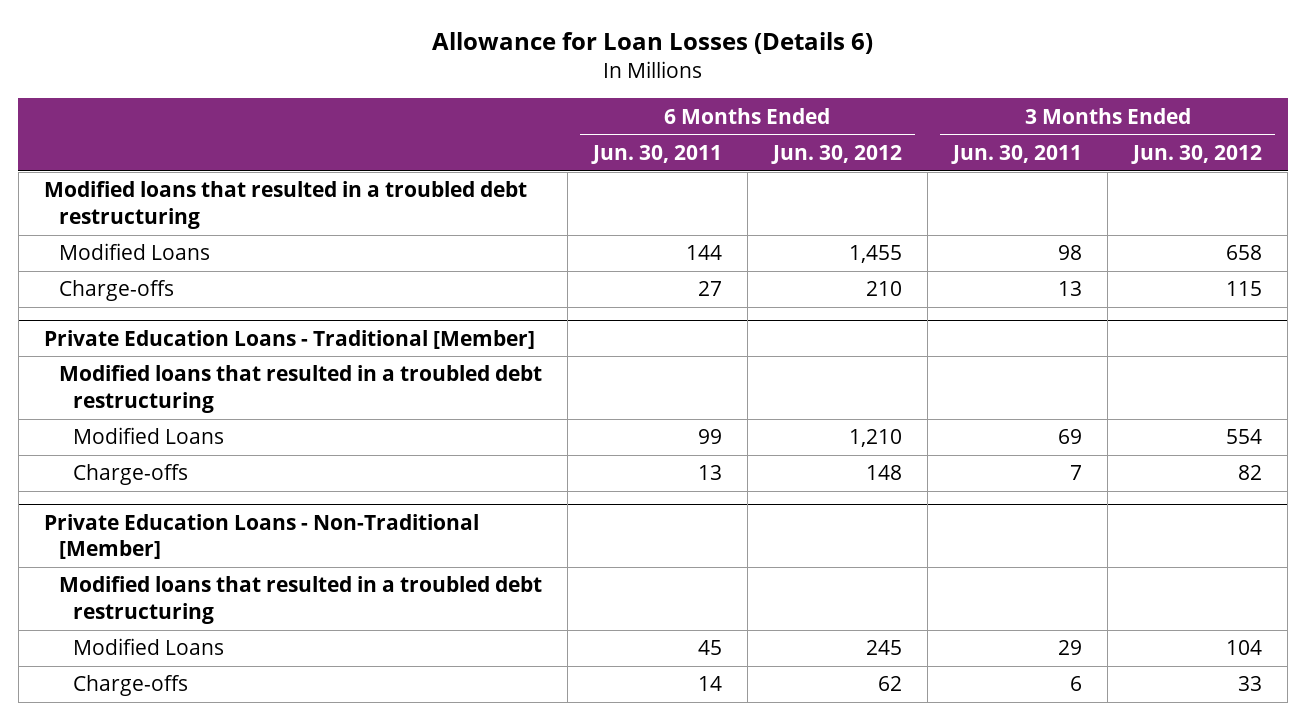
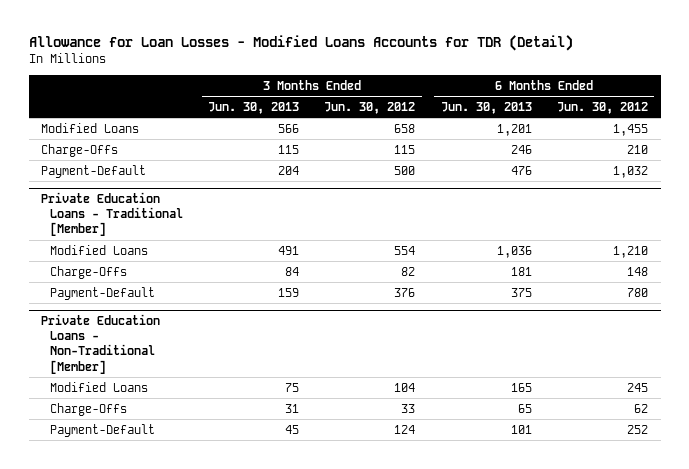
[431,31,873,54] Allowance for Loan Losses (Details 6) -> [28,35,573,52] Allowance for Loan Losses - Modified Loans Accounts for TDR (Detail)
[590,144,722,164] Jun. 30, 2011 -> none
[950,144,1082,164] Jun. 30, 2011 -> none
none -> [208,101,300,114] Jun. 30, 2013
none -> [440,101,532,114] Jun. 30, 2013
[43,181,527,229] Modified loans that resulted in a troubled debt restructuring -> none
[58,280,174,302] Charge-offs -> [41,143,119,157] Charge-Offs
none -> [41,164,147,178] Payment-Default
[58,365,542,413] Modified loans that resulted in a troubled debt restructuring -> none
[73,464,189,486] Charge-offs -> [49,265,127,279] Charge-Offs
none -> [49,286,155,300] Payment-Default
[58,576,542,624] Modified loans that resulted in a troubled debt restructuring -> none
[73,675,189,697] Charge-offs -> [49,402,127,416] Charge-Offs
none -> [49,423,155,437] Payment-Default

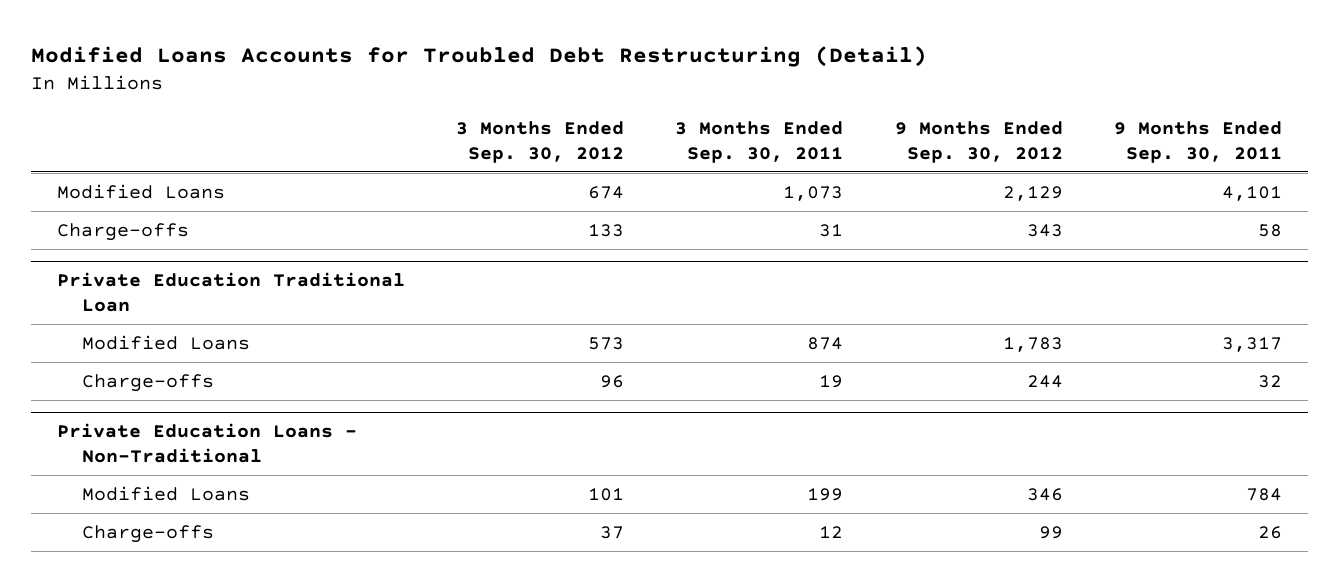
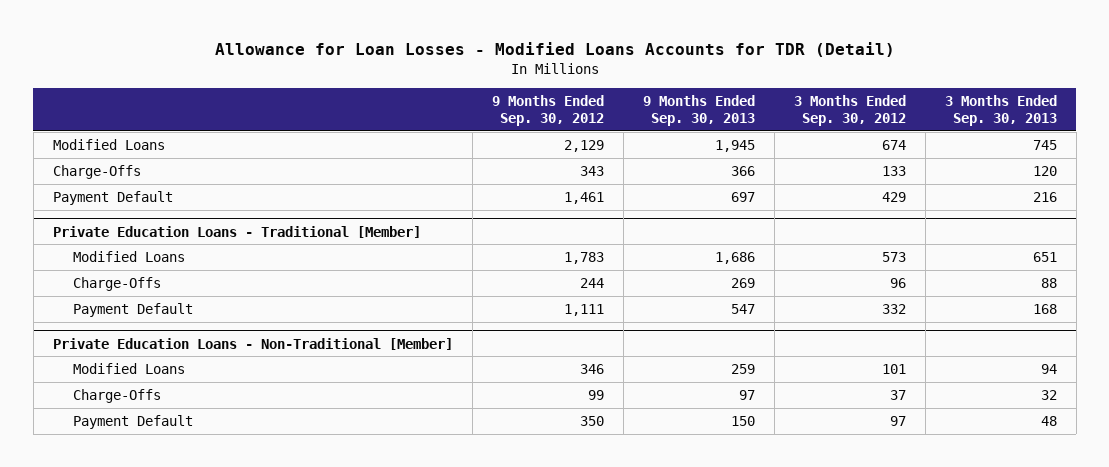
[31,46,928,68] Modified Loans Accounts for Troubled Debt Restructuring (Detail) -> [214,41,895,57] Allowance for Loan Losses - Modified Loans Accounts for TDR (Detail)
[675,121,844,163] 3 Months Ended Sep. 30, 2011 -> none
[1113,121,1282,163] 9 Months Ended Sep. 30, 2011 -> none
none -> [642,94,755,127] 9 Months Ended Sep. 30, 2013
none -> [944,94,1057,127] 3 Months Ended Sep. 30, 2013
[56,222,189,241] Charge-offs -> [52,164,141,179] Charge-Offs
none -> [52,190,173,205] Payment Default
[56,272,405,312] Private Education Traditional Loan -> [52,225,421,238] Private Education Loans - Traditional [Member]
[82,373,215,392] Charge-offs -> [73,276,162,291] Charge-Offs
none -> [73,302,194,317] Payment Default
[56,423,357,463] Private Education Loans - Non-Traditional -> [52,337,453,350] Private Education Loans - Non-Traditional [Member]
[82,524,215,543] Charge-offs -> [73,388,162,403] Charge-Offs
none -> [73,414,194,429] Payment Default

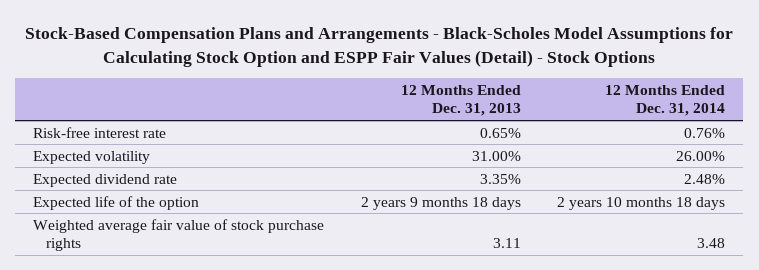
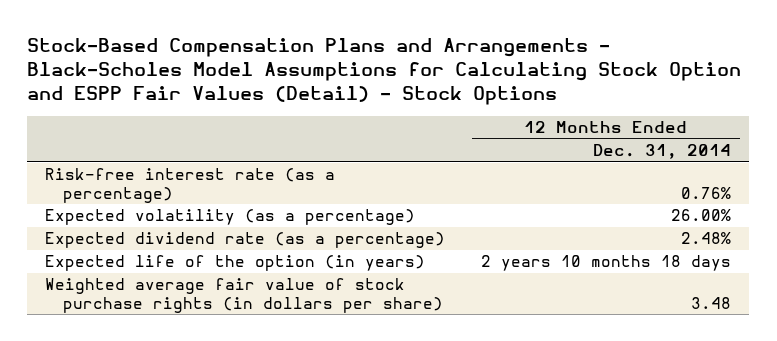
[400,84,521,117] 12 Months Ended Dec. 31, 2013 -> none
[33,126,167,138] Risk-free interest rate -> [45,168,336,203] Risk-free interest rate (as a percentage)
[33,150,151,164] Expected volatility -> [45,209,416,226] Expected volatility (as a percentage)
[33,173,178,187] Expected dividend rate -> [45,232,446,249] Expected dividend rate (as a percentage)
[33,195,200,210] Expected life of the option -> [45,255,426,272] Expected life of the option (in years)
[33,218,325,252] Weighted average fair value of stock purchase rights -> [45,278,443,313] Weighted average fair value of stock purchase rights (in dollars per share)

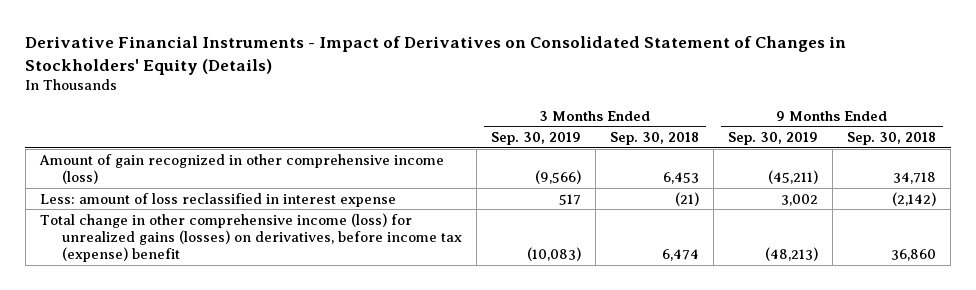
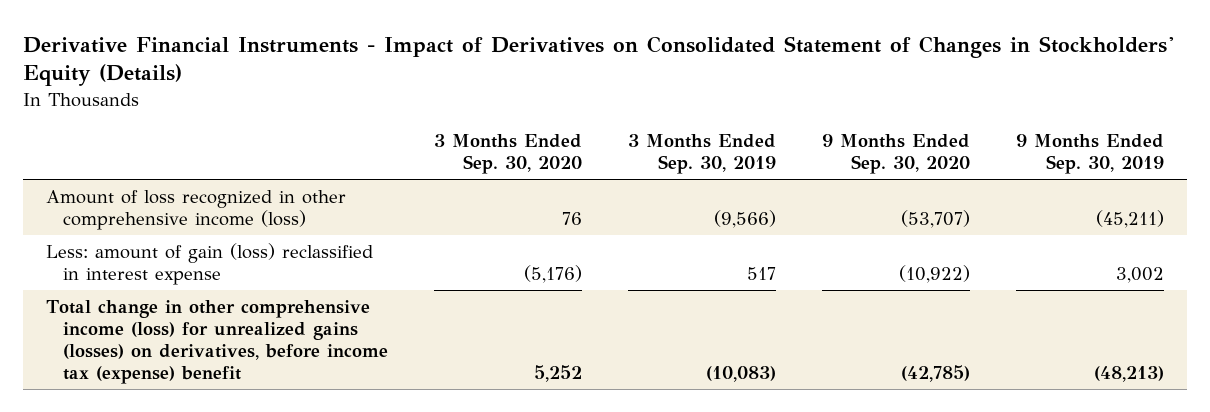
[610,132,700,146] Sep. 30, 2018 -> none
[847,132,937,146] Sep. 30, 2018 -> none
none -> [433,134,582,175] 3 Months Ended Sep. 30, 2020
none -> [822,134,971,175] 9 Months Ended Sep. 30, 2020
[38,153,444,185] Amount of gain recognized in other comprehensive income (loss) -> [45,190,346,230] Amount of loss recognized in other comprehensive income (loss)
[39,192,396,207] Less: amount of loss reclassified in interest expense -> [45,243,373,285] Less: amount of gain (loss) reclassified in interest expense

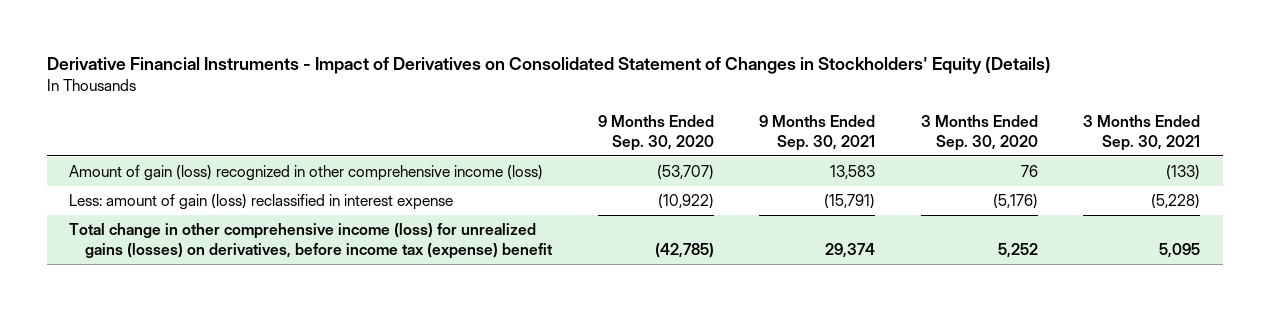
[627,134,776,175] 3 Months Ended Sep. 30, 2019 -> none
[1016,134,1165,175] 9 Months Ended Sep. 30, 2019 -> none
none -> [759,114,876,151] 9 Months Ended Sep. 30, 2021
none -> [1083,114,1201,151] 3 Months Ended Sep. 30, 2021
[45,190,346,230] Amount of loss recognized in other comprehensive income (loss) -> [69,165,544,182] Amount of gain (loss) recognized in other comprehensive income (loss)

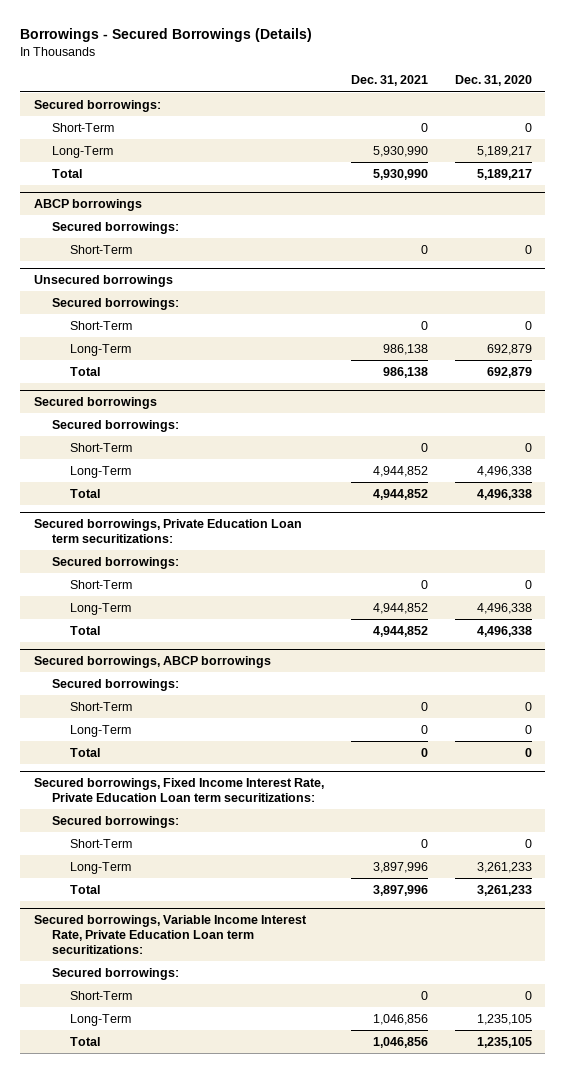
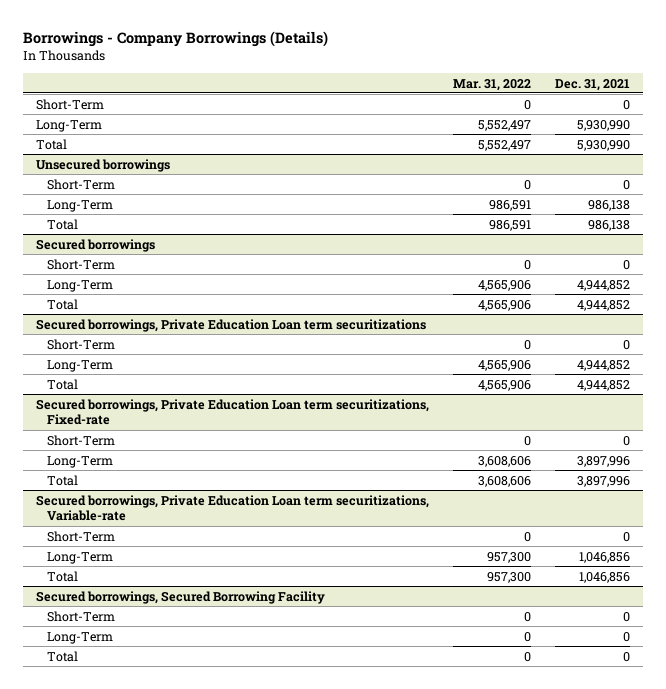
[20,28,313,43] Borrowings - Secured Borrowings (Details) -> [23,31,329,48] Borrowings - Company Borrowings (Details)
[454,75,532,87] Dec. 31, 2020 -> none
none -> [452,78,531,91] Mar. 31, 2022
[33,99,161,112] Secured borrowings: -> none
[33,199,142,212] ABCP borrowings -> none
[52,221,180,234] Secured borrowings: -> none
[70,244,133,254] Short-Term -> none
[52,297,180,310] Secured borrowings: -> none
[52,419,180,432] Secured borrowings: -> none
[52,556,180,569] Secured borrowings: -> none
[33,519,302,544] Secured borrowings, Private Education Loan term securitizations: -> [35,318,426,332] Secured borrowings, Private Education Loan term securitizations
[33,656,271,669] Secured borrowings, ABCP borrowings -> none
[52,678,180,691] Secured borrowings: -> none
[70,701,133,711] Short-Term -> none
[70,724,132,737] Long-Term -> none
[70,747,101,757] Total -> none
[52,815,180,828] Secured borrowings: -> none
[33,778,324,803] Secured borrowings, Fixed Income Interest Rate, Private Education Loan term securitizations: -> [35,398,429,426] Secured borrowings, Private Education Loan term securitizations, Fixed-rate
[52,967,180,980] Secured borrowings: -> none
[33,915,307,955] Secured borrowings, Variable Income Interest Rate, Private Education Loan term securitizations: -> [35,494,429,522] Secured borrowings, Private Education Loan term securitizations, Variable-rate
none -> [35,590,325,604] Secured borrowings, Secured Borrowing Facility
none -> [46,610,115,622] Short-Term
none -> [46,631,113,644] Long-Term
none -> [46,650,78,662] Total

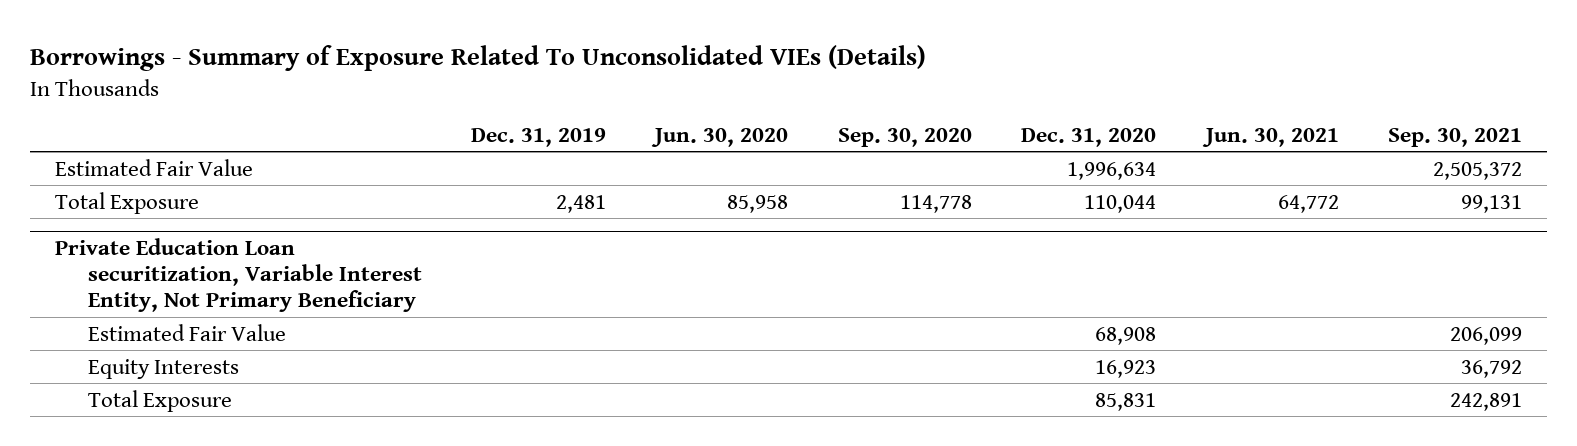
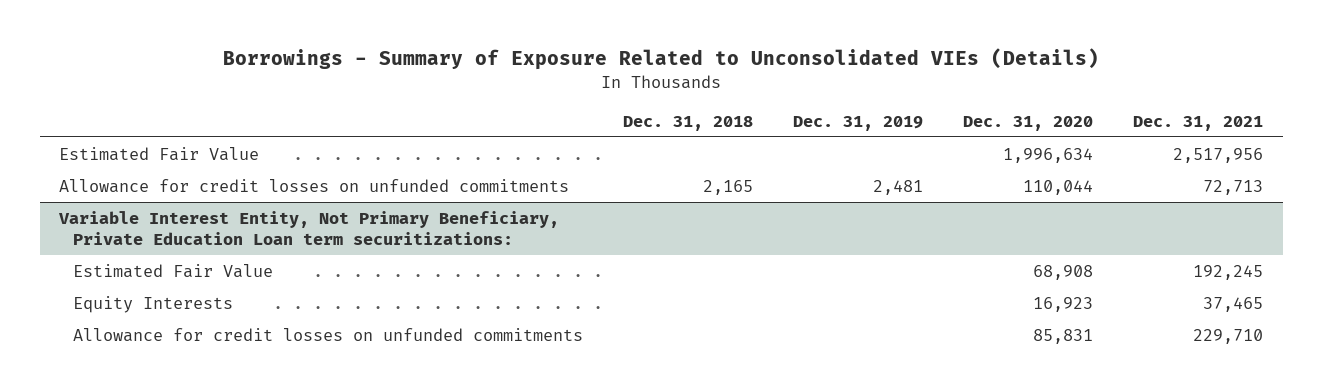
[30,45,927,72] Borrowings - Summary of Exposure Related To Unconsolidated VIEs (Details) -> [223,48,1100,71] Borrowings - Summary of Exposure Related to Unconsolidated VIEs (Details)
[651,127,789,147] Jun. 30, 2020 -> none
[837,127,972,147] Sep. 30, 2020 -> none
[1201,127,1339,147] Jun. 30, 2021 -> none
[1388,127,1523,147] Sep. 30, 2021 -> none
none -> [623,115,754,131] Dec. 31, 2018
none -> [1132,115,1263,131] Dec. 31, 2021
[55,191,200,214] Total Exposure -> [59,178,570,193] Allowance for credit losses on unfunded commitments
[55,237,422,313] Private Education Loan securitization, Variable Interest Entity, Not Primary Beneficiary -> [58,210,560,245] Variable Interest Entity, Not Primary Beneficiary, Private Education Loan term securitizations:
[87,389,232,412] Total Exposure -> [73,327,584,342] Allowance for credit losses on unfunded commitments

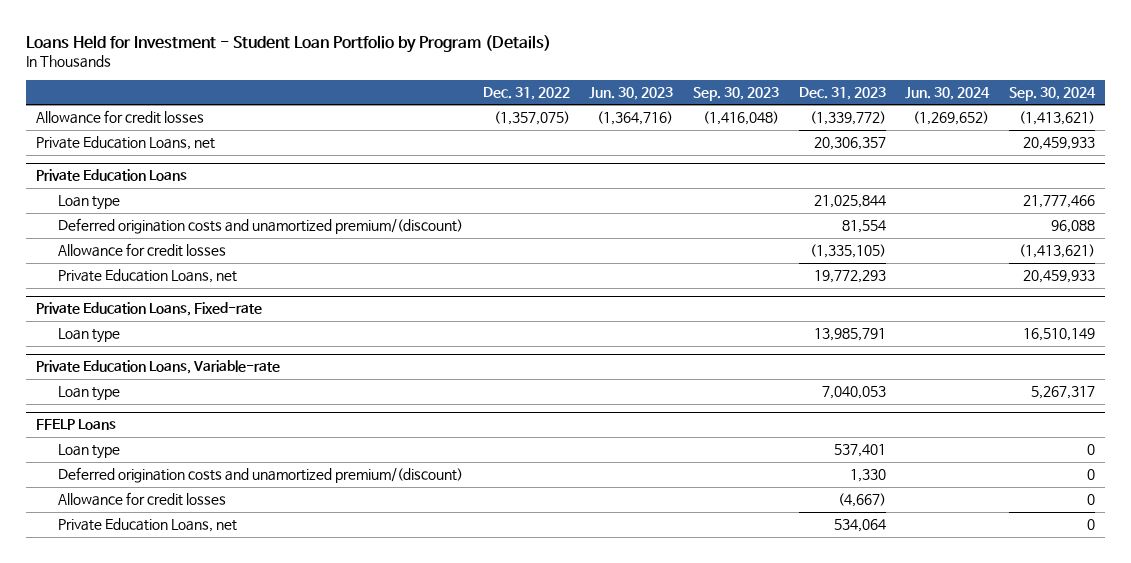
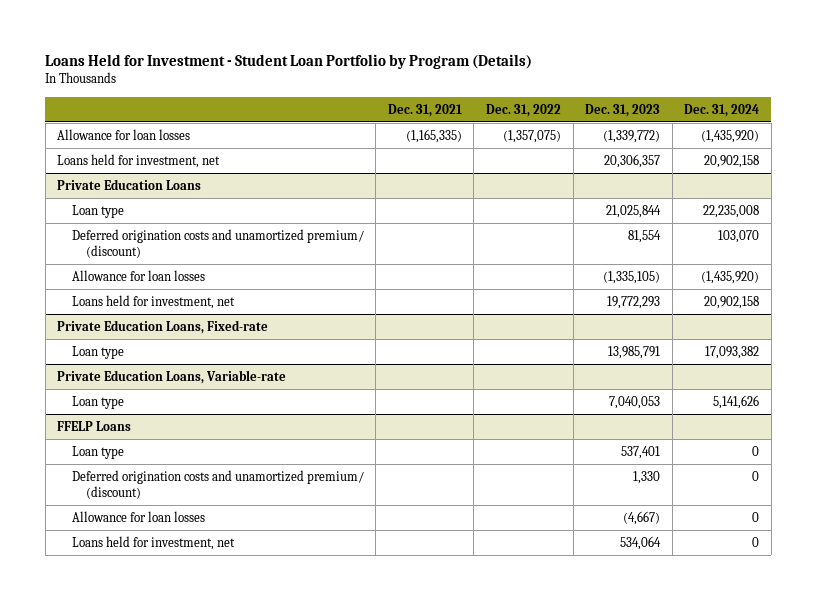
[589,87,674,101] Jun. 30, 2023 -> none
[692,87,779,102] Sep. 30, 2023 -> none
[905,87,991,101] Jun. 30, 2024 -> none
[1008,87,1096,102] Sep. 30, 2024 -> none
none -> [387,103,462,117] Dec. 31, 2021
none -> [684,103,760,117] Dec. 31, 2024
[36,110,205,125] Allowance for credit losses -> [57,129,191,141] Allowance for loan losses
[36,136,216,151] Private Education Loans, net -> [57,154,221,169] Loans held for investment, net
[58,218,464,235] Deferred origination costs and unamortized premium/(discount) -> [71,229,364,259] Deferred origination costs and unamortized premium/ (discount)
[58,243,227,258] Allowance for credit losses -> [71,270,205,282] Allowance for loan losses
[58,269,238,284] Private Education Loans, net -> [71,295,235,310] Loans held for investment, net
[58,467,464,484] Deferred origination costs and unamortized premium/(discount) -> [71,470,364,500] Deferred origination costs and unamortized premium/ (discount)
[58,492,227,507] Allowance for credit losses -> [71,511,205,523] Allowance for loan losses
[58,518,238,533] Private Education Loans, net -> [71,536,235,551] Loans held for investment, net

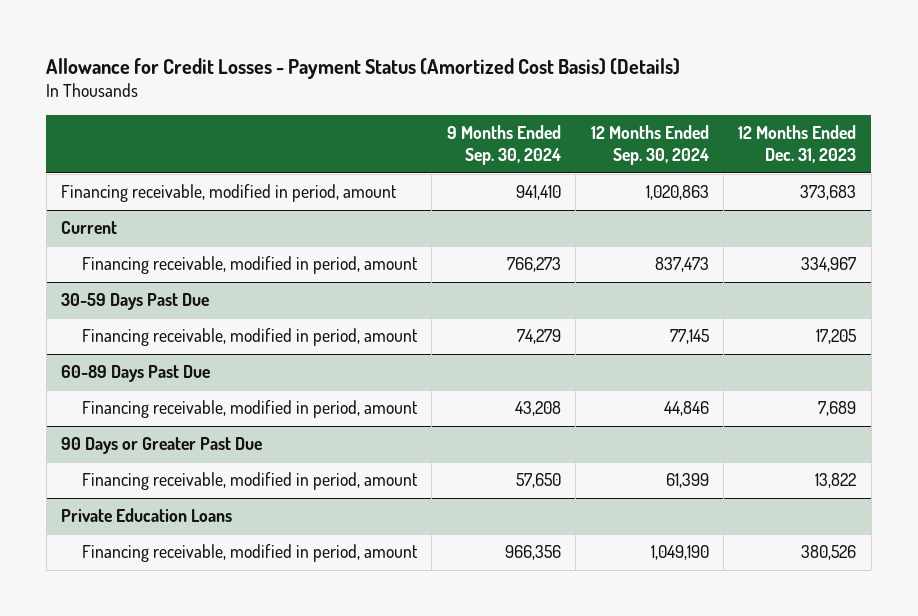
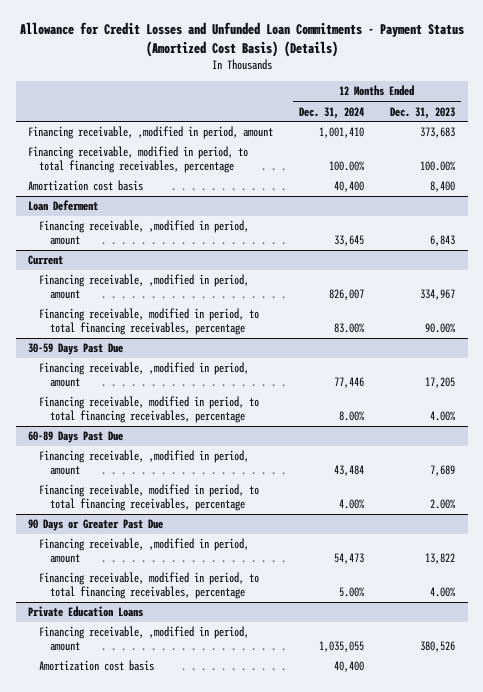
[46,57,681,79] Allowance for Credit Losses - Payment Status (Amortized Cost Basis) (Details) -> [19,22,464,57] Allowance for Credit Losses and Unfunded Loan Commitments - Payment Status (Amortized Cost Basis) (Details)
[446,125,561,166] 9 Months Ended Sep. 30, 2024 -> none
[590,125,709,166] 12 Months Ended Sep. 30, 2024 -> none
none -> [299,106,365,119] Dec. 31, 2024
[61,184,398,203] Financing receivable, modified in period, amount -> [28,126,274,140] Financing receivable, ,modified in period, amount
none -> [28,146,249,174] Financing receivable, modified in period, to total financing receivables, percentage
none -> [28,180,144,192] Amortization cost basis
none -> [28,200,99,212] Loan Deferment
none -> [39,220,250,246] Financing receivable, ,modified in period, amount
[81,256,418,275] Financing receivable, modified in period, amount -> [39,274,250,300] Financing receivable, ,modified in period, amount
none -> [39,308,260,336] Financing receivable, modified in period, to total financing receivables, percentage
[81,328,418,347] Financing receivable, modified in period, amount -> [39,362,250,388] Financing receivable, ,modified in period, amount
none -> [39,396,260,424] Financing receivable, modified in period, to total financing receivables, percentage
[81,400,418,419] Financing receivable, modified in period, amount -> [39,450,250,476] Financing receivable, ,modified in period, amount
none -> [39,484,260,512] Financing receivable, modified in period, to total financing receivables, percentage
[81,472,418,491] Financing receivable, modified in period, amount -> [39,538,250,564] Financing receivable, ,modified in period, amount
none -> [39,572,260,600] Financing receivable, modified in period, to total financing receivables, percentage
[81,544,418,563] Financing receivable, modified in period, amount -> [39,626,250,652] Financing receivable, ,modified in period, amount
none -> [39,660,155,672] Amortization cost basis

